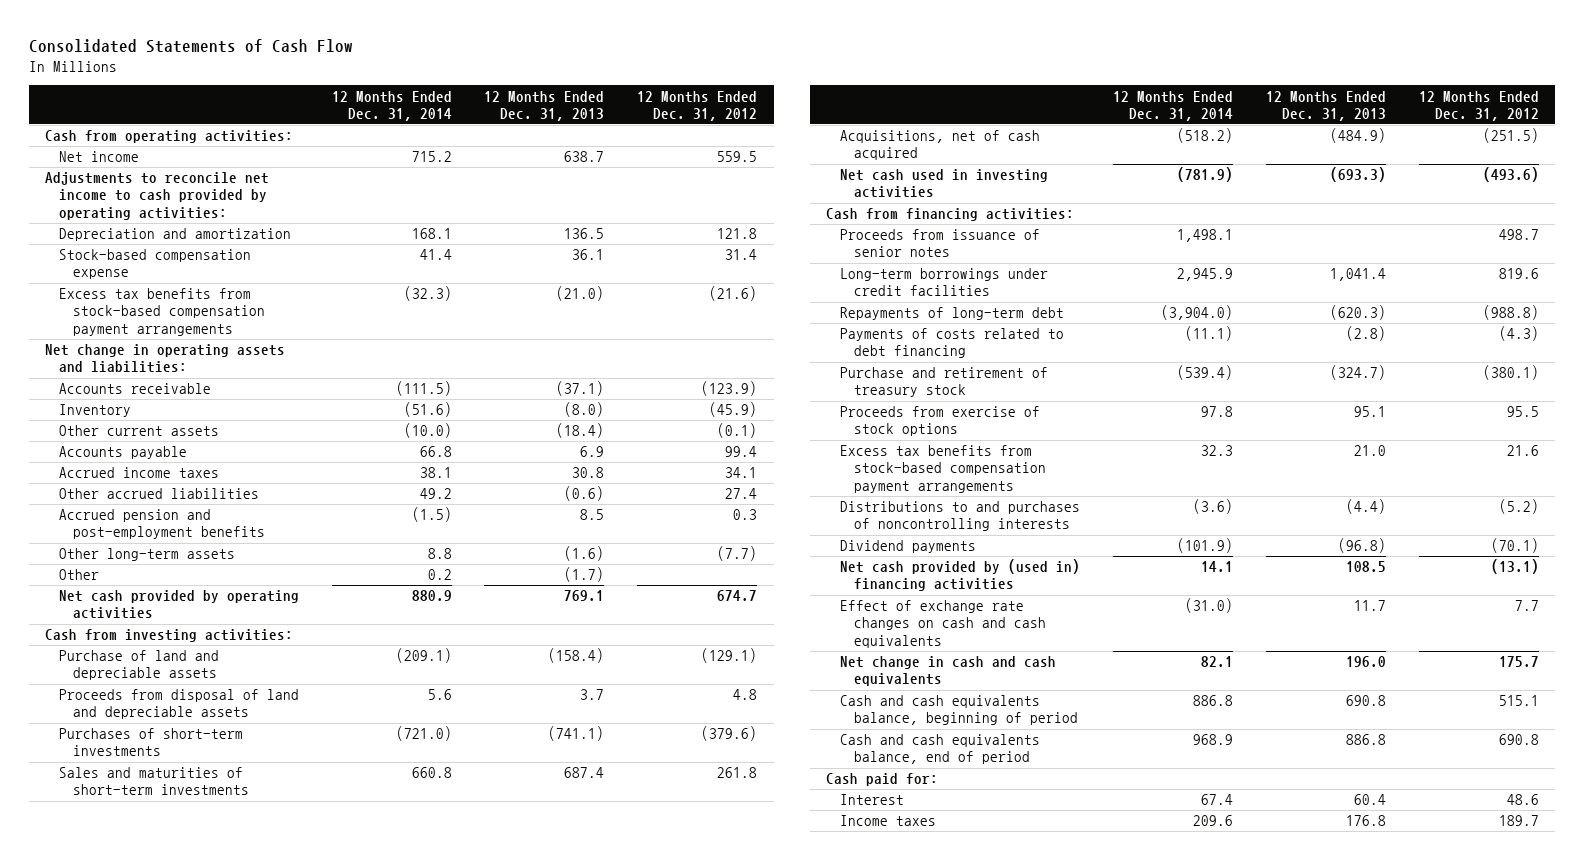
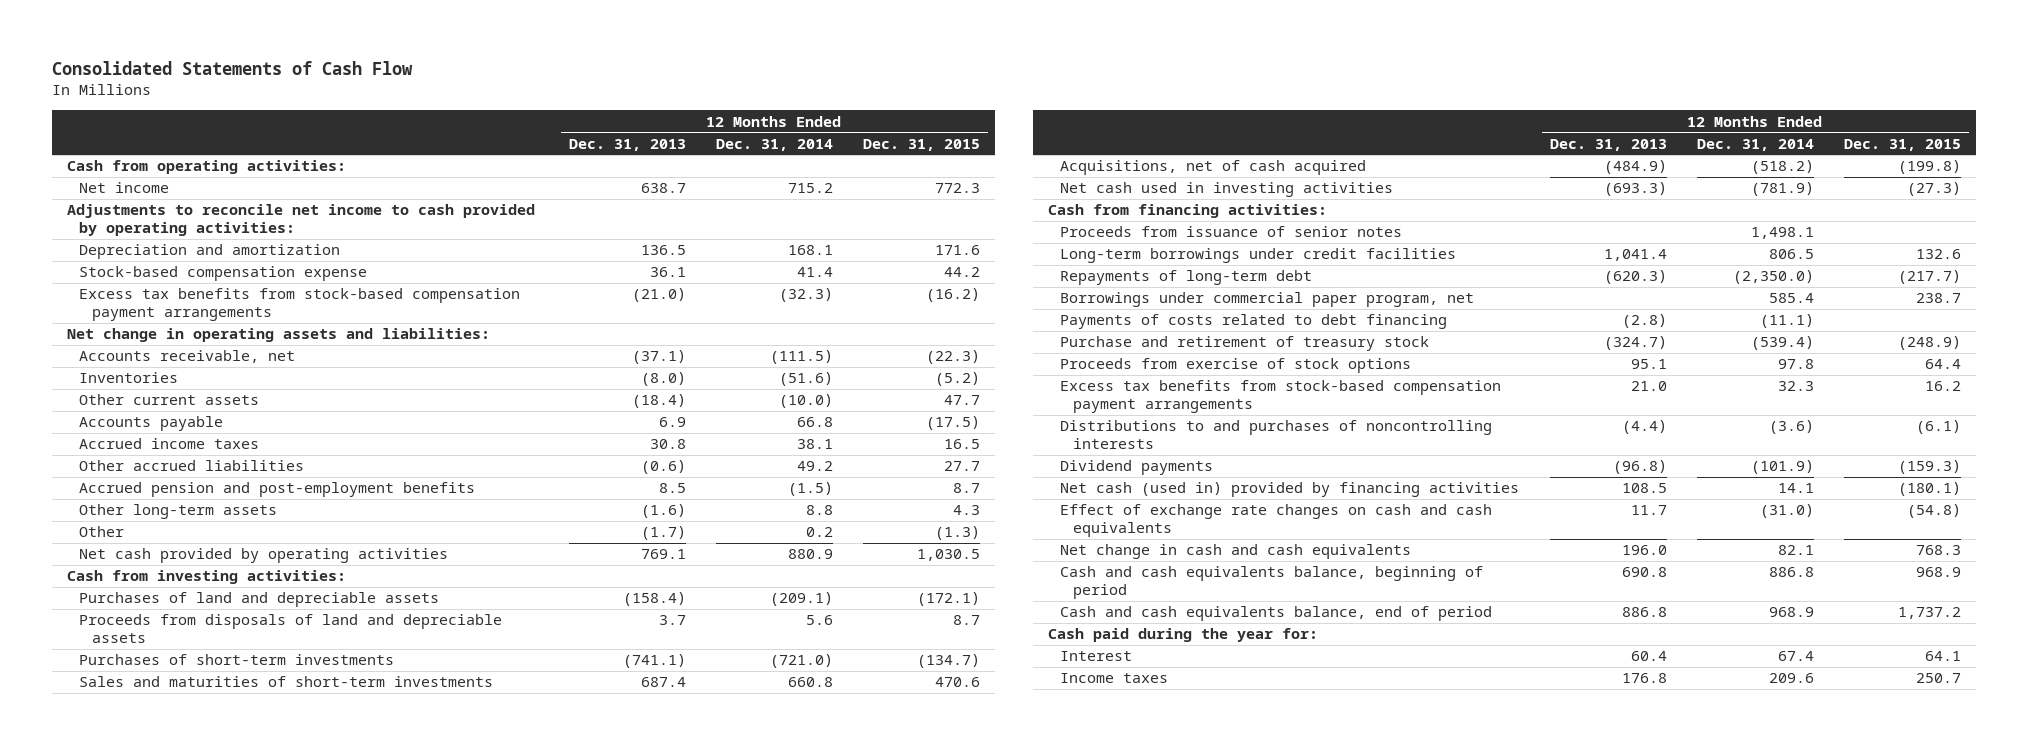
[637,90,758,121] 12 Months Ended Dec. 31, 2012 -> none
none -> [863,138,981,151] Dec. 31, 2015
[58,383,211,395] Accounts receivable -> [79,350,296,364] Accounts receivable, net
[58,404,131,418] Inventory -> [79,372,179,384] Inventories
[58,650,219,681] Purchase of land and depreciable assets -> [79,592,440,608] Purchases of land and depreciable assets
[58,689,299,720] Proceeds from disposal of land and depreciable assets -> [79,614,503,644] Proceeds from disposals of land and depreciable assets
[1176,268,1233,282] 2,945.9 -> [1768,249,1814,260] 806.5
[1160,305,1233,321] (3,904.0) -> [1732,270,1814,285] (2,350.0)
none -> [1060,292,1475,308] Borrowings under commercial paper program, net
[840,559,1081,592] Net cash provided by (used in) financing activities -> [1060,482,1520,498] Net cash (used in) provided by financing activities
[826,773,939,787] Cash paid for: -> [1047,628,1318,643] Cash paid during the year for:

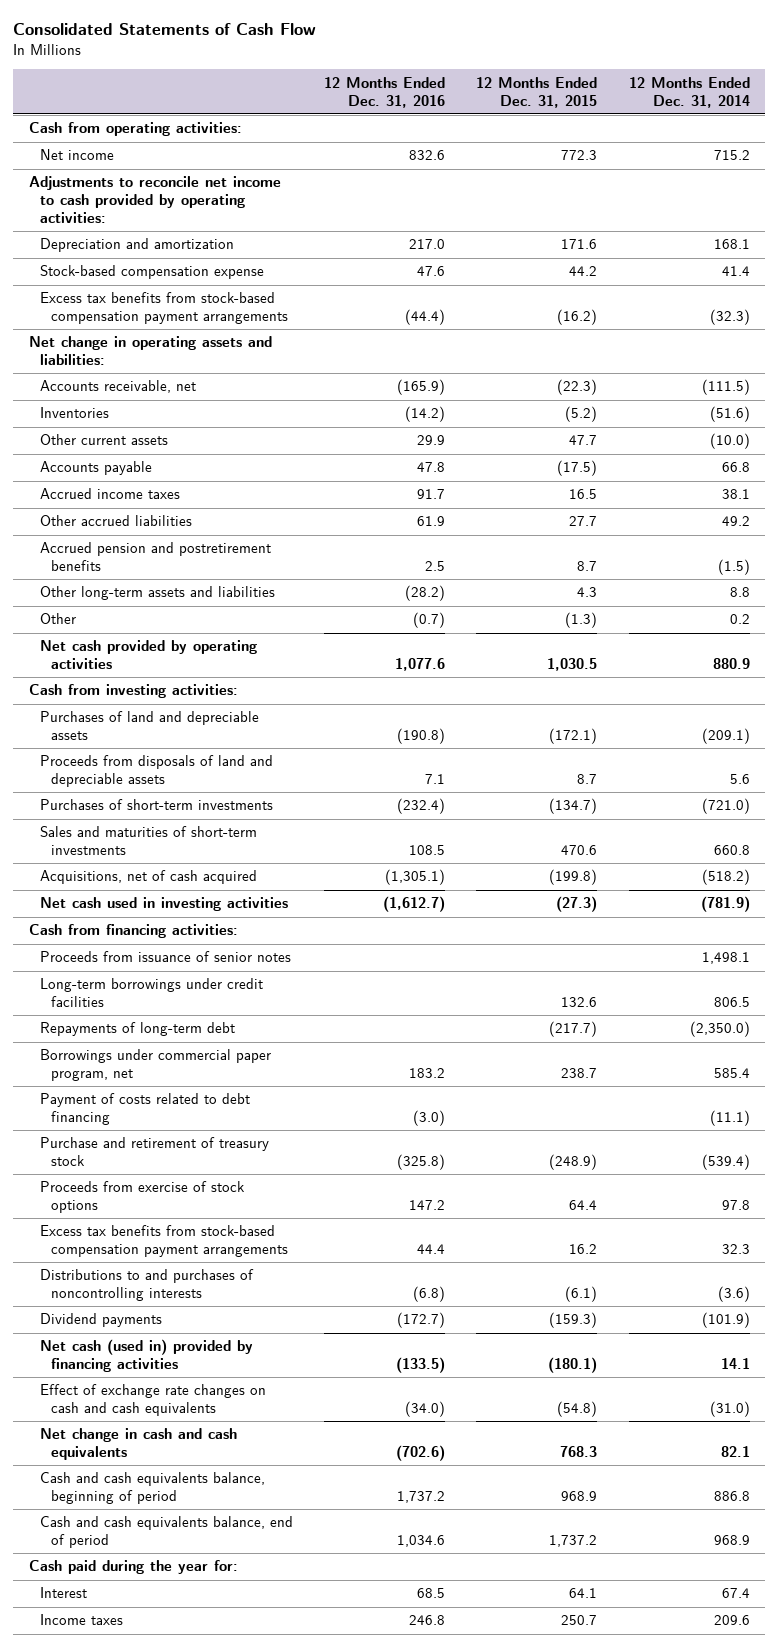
[568,138,686,151] Dec. 31, 2013 -> none
none -> [323,76,445,108] 12 Months Ended Dec. 31, 2016
[79,482,476,498] Accrued pension and post-employment benefits -> [39,542,271,572] Accrued pension and postretirement benefits
[79,504,278,520] Other long-term assets -> [39,586,275,601] Other long-term assets and liabilities
[1060,314,1448,330] Payments of costs related to debt financing -> [39,1093,250,1126] Payment of costs related to debt financing

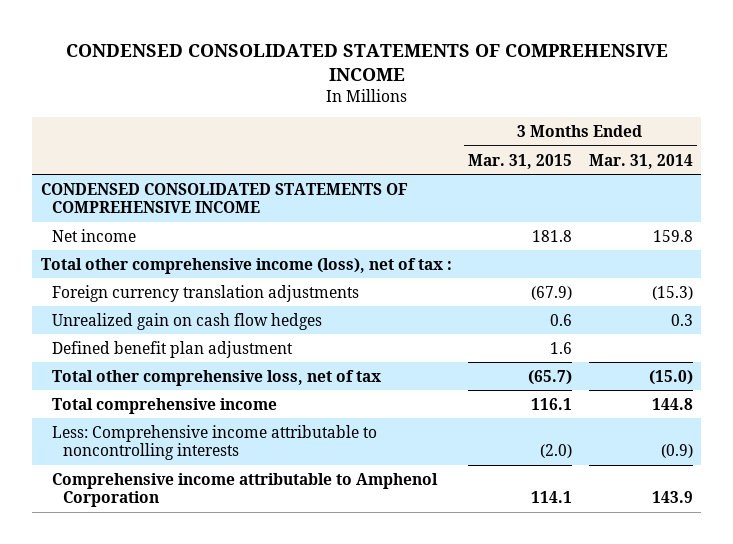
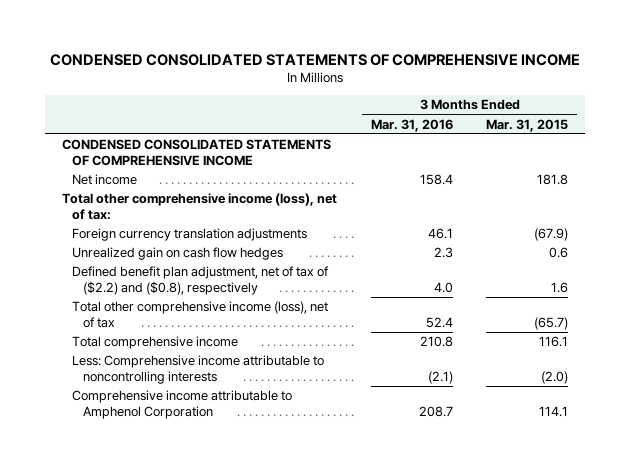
[588,153,693,169] Mar. 31, 2014 -> none
none -> [370,118,453,132] Mar. 31, 2016
[40,257,452,274] Total other comprehensive income (loss), net of tax : -> [61,193,337,220] Total other comprehensive income (loss), net of tax:
[51,340,293,358] Defined benefit plan adjustment -> [72,266,330,295] Defined benefit plan adjustment, net of tax of ($2.2) and ($0.8), respectively
[51,369,381,386] Total other comprehensive loss, net of tax -> [72,301,329,328] Total other comprehensive income (loss), net of tax

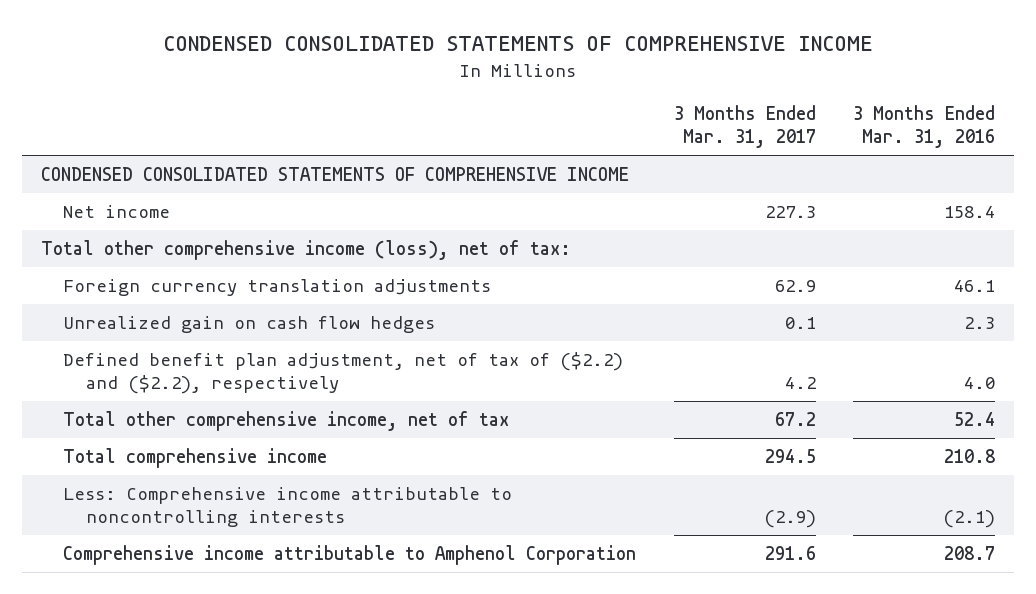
[486,118,569,132] Mar. 31, 2015 -> none
none -> [673,105,816,149] 3 Months Ended Mar. 31, 2017
[72,266,330,295] Defined benefit plan adjustment, net of tax of ($2.2) and ($0.8), respectively -> [63,351,624,394] Defined benefit plan adjustment, net of tax of ($2.2) and ($2.2), respectively
[72,301,329,328] Total other comprehensive income (loss), net of tax -> [63,410,510,431] Total other comprehensive income, net of tax

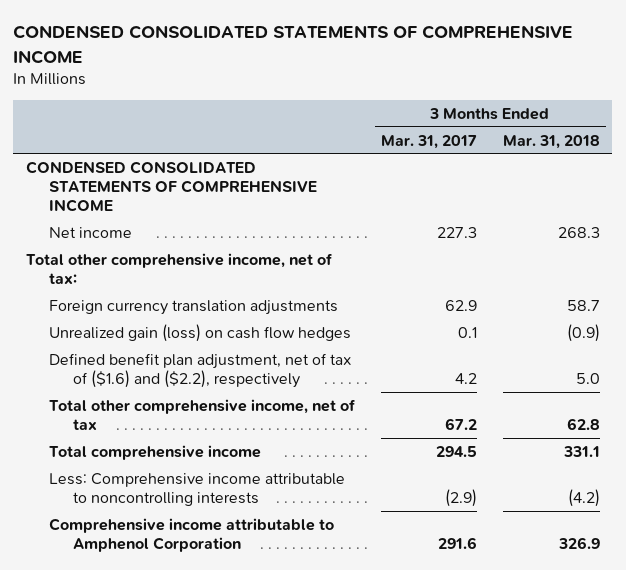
[853,105,996,149] 3 Months Ended Mar. 31, 2016 -> none
none -> [502,134,600,149] Mar. 31, 2018
[40,239,571,260] Total other comprehensive income (loss), net of tax: -> [26,252,334,284] Total other comprehensive income, net of tax:
[63,315,436,333] Unrealized gain on cash flow hedges -> [49,323,352,342] Unrealized gain (loss) on cash flow hedges
[63,351,624,394] Defined benefit plan adjustment, net of tax of ($2.2) and ($2.2), respectively -> [49,352,352,388] Defined benefit plan adjustment, net of tax of ($1.6) and ($2.2), respectively

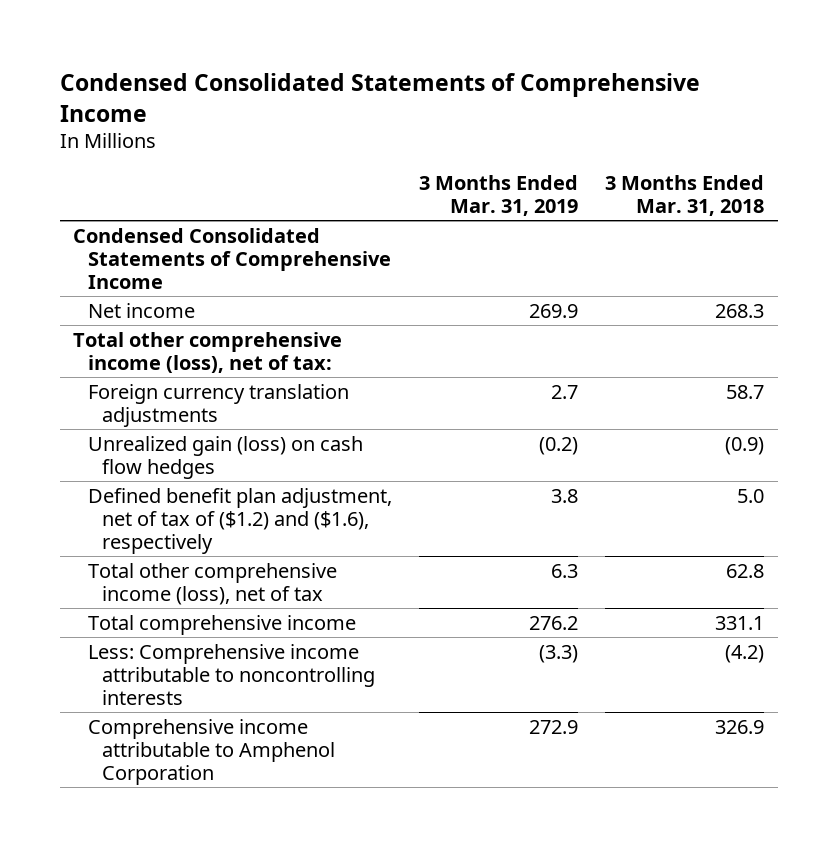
[13,25,574,64] CONDENSED CONSOLIDATED STATEMENTS OF COMPREHENSIVE INCOME -> [59,72,700,122] Condensed Consolidated Statements of Comprehensive Income
[380,134,477,149] Mar. 31, 2017 -> none
none -> [419,175,579,217] 3 Months Ended Mar. 31, 2019
[26,160,318,212] CONDENSED CONSOLIDATED STATEMENTS OF COMPREHENSIVE INCOME -> [73,227,391,289] Condensed Consolidated Statements of Comprehensive Income
[26,252,334,284] Total other comprehensive income, net of tax: -> [73,331,343,373] Total other comprehensive income (loss), net of tax:
[49,352,352,388] Defined benefit plan adjustment, net of tax of ($1.6) and ($2.2), respectively -> [87,487,392,554] Defined benefit plan adjustment, net of tax of ($1.2) and ($1.6), respectively
[49,398,357,430] Total other comprehensive income, net of tax -> [87,562,337,605] Total other comprehensive income (loss), net of tax

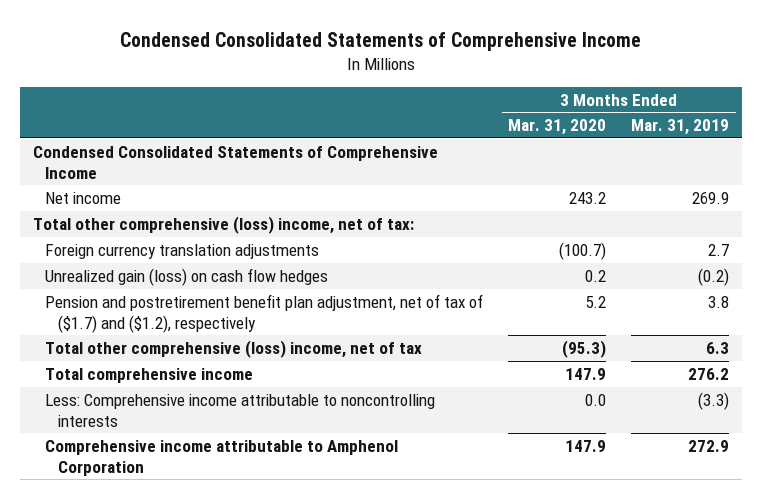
[605,175,765,217] 3 Months Ended Mar. 31, 2018 -> none
none -> [508,119,607,136] Mar. 31, 2020
[73,331,343,373] Total other comprehensive income (loss), net of tax: -> [32,215,414,234] Total other comprehensive (loss) income, net of tax:
[87,487,392,554] Defined benefit plan adjustment, net of tax of ($1.2) and ($1.6), respectively -> [45,293,484,333] Pension and postretirement benefit plan adjustment, net of tax of ($1.7) and ($1.2), respectively
[87,562,337,605] Total other comprehensive income (loss), net of tax -> [45,339,423,358] Total other comprehensive (loss) income, net of tax

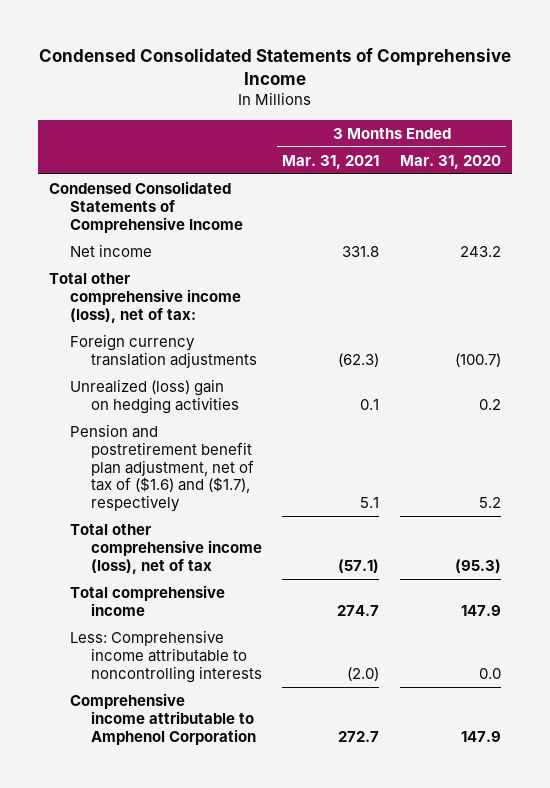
[631,119,730,136] Mar. 31, 2019 -> none
none -> [282,154,380,169] Mar. 31, 2021
[32,215,414,234] Total other comprehensive (loss) income, net of tax: -> [48,272,241,323] Total other comprehensive income (loss), net of tax:
[45,267,329,286] Unrealized gain (loss) on cash flow hedges -> [69,378,239,414] Unrealized (loss) gain on hedging activities
[45,293,484,333] Pension and postretirement benefit plan adjustment, net of tax of ($1.7) and ($1.2), respectively -> [69,423,254,513] Pension and postretirement benefit plan adjustment, net of tax of ($1.6) and ($1.7), respectively
[45,339,423,358] Total other comprehensive (loss) income, net of tax -> [69,523,262,574] Total other comprehensive income (loss), net of tax

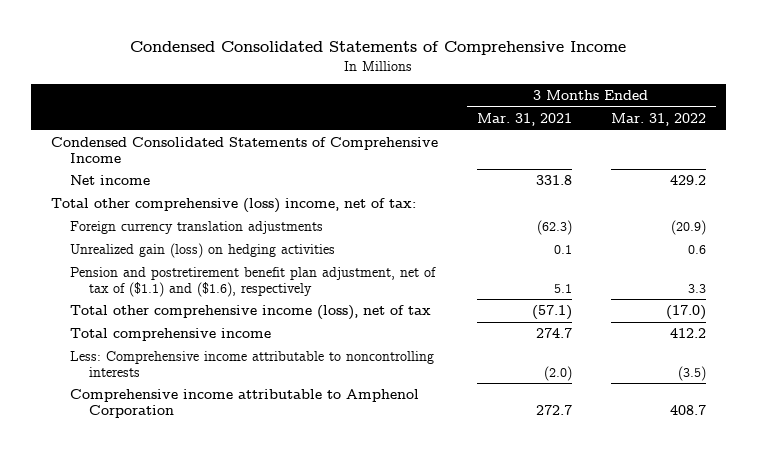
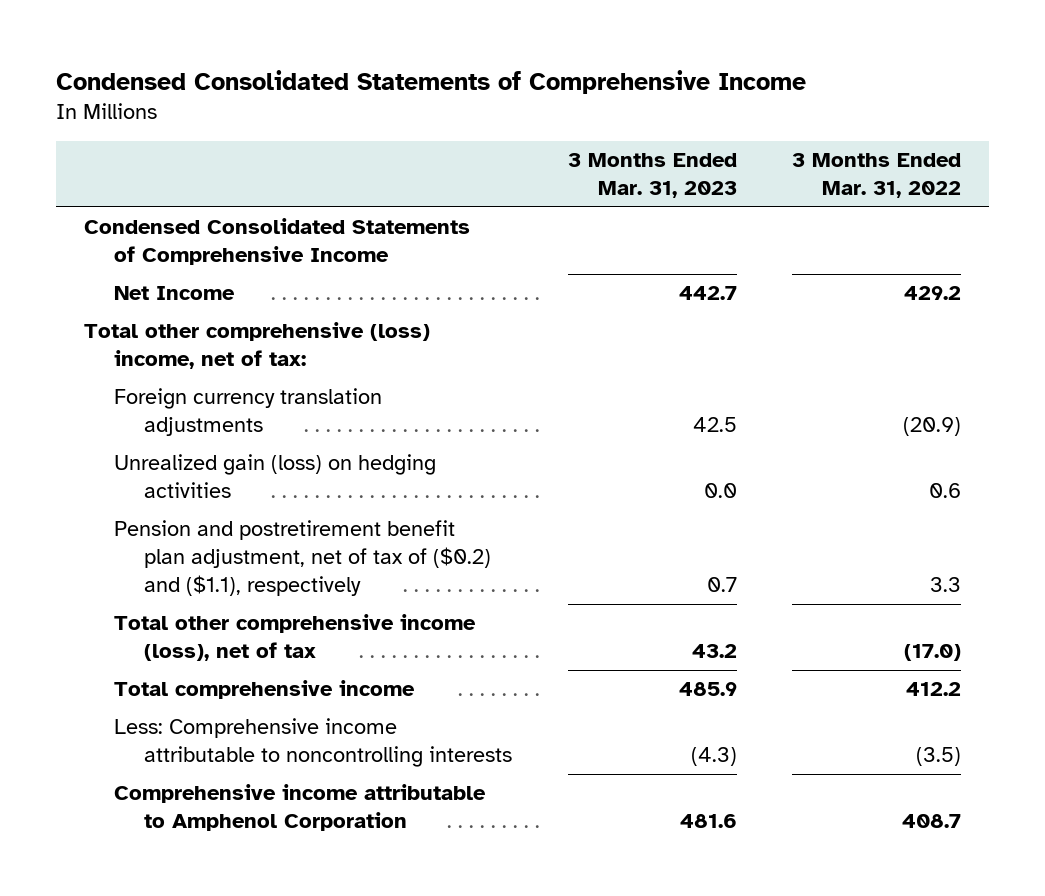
[476,112,572,126] Mar. 31, 2021 -> none
none -> [567,153,737,198] 3 Months Ended Mar. 31, 2023
[69,175,150,186] Net income -> [113,286,235,301] Net Income
[69,267,436,297] Pension and postretirement benefit plan adjustment, net of tax of ($1.1) and ($1.6), respectively -> [113,520,491,597] Pension and postretirement benefit plan adjustment, net of tax of ($0.2) and ($1.1), respectively

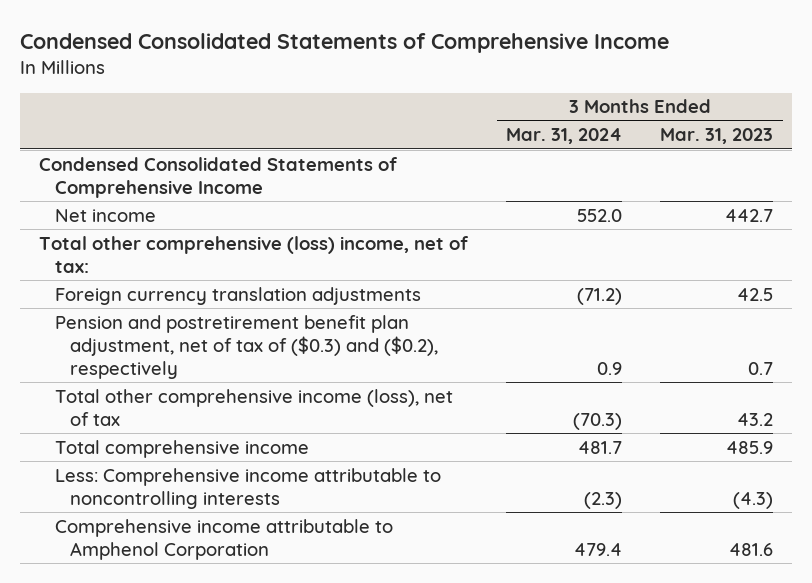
[792,153,962,198] 3 Months Ended Mar. 31, 2022 -> none
none -> [506,128,623,145] Mar. 31, 2024
[113,286,235,301] Net Income -> [54,208,156,222] Net income
[113,454,436,499] Unrealized gain (loss) on hedging activities -> none
[113,520,491,597] Pension and postretirement benefit plan adjustment, net of tax of ($0.2) and ($1.1), respectively -> [54,314,439,379] Pension and postretirement benefit plan adjustment, net of tax of ($0.3) and ($0.2), respectively

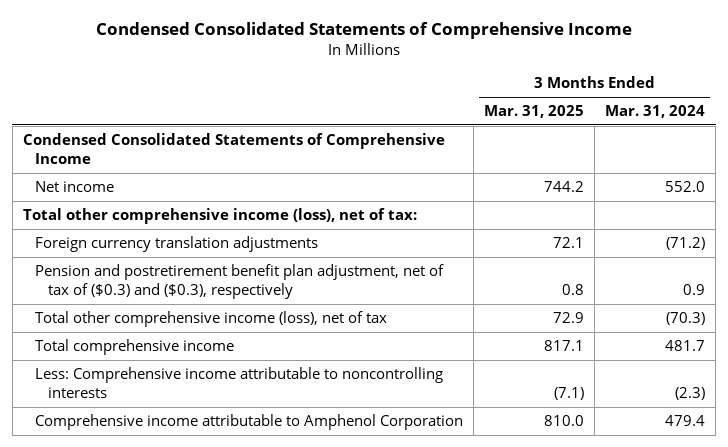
[660,128,774,145] Mar. 31, 2023 -> none
none -> [484,105,585,119] Mar. 31, 2025
[39,235,469,273] Total other comprehensive (loss) income, net of tax: -> [22,208,417,225] Total other comprehensive income (loss), net of tax:
[54,314,439,379] Pension and postretirement benefit plan adjustment, net of tax of ($0.3) and ($0.2), respectively -> [35,264,445,300] Pension and postretirement benefit plan adjustment, net of tax of ($0.3) and ($0.3), respectively

